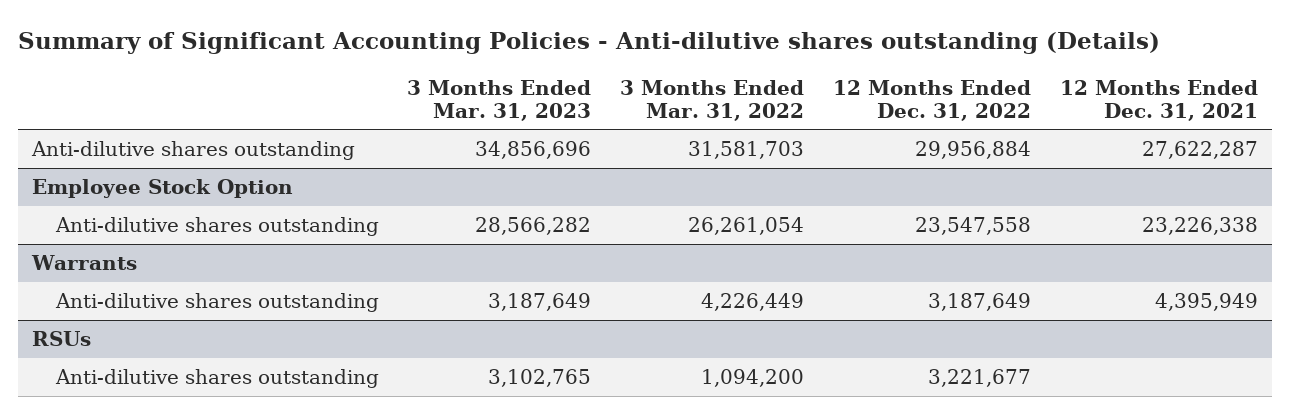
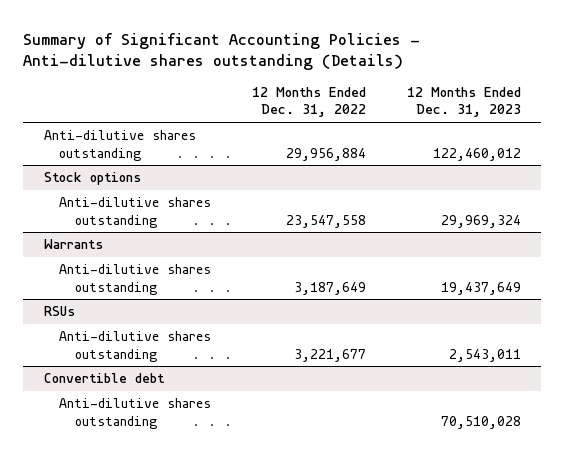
[407,79,592,121] 3 Months Ended Mar. 31, 2023 -> none
[620,79,805,121] 3 Months Ended Mar. 31, 2022 -> none
[1059,79,1258,121] 12 Months Ended Dec. 31, 2021 -> none
none -> [406,86,521,118] 12 Months Ended Dec. 31, 2023
[32,179,294,199] Employee Stock Option -> [43,172,141,186] Stock options
none -> [43,373,165,384] Convertible debt
none -> [59,398,212,429] Anti-dilutive shares outstanding

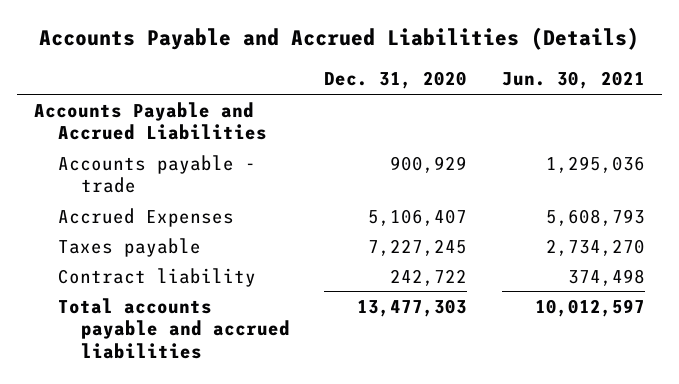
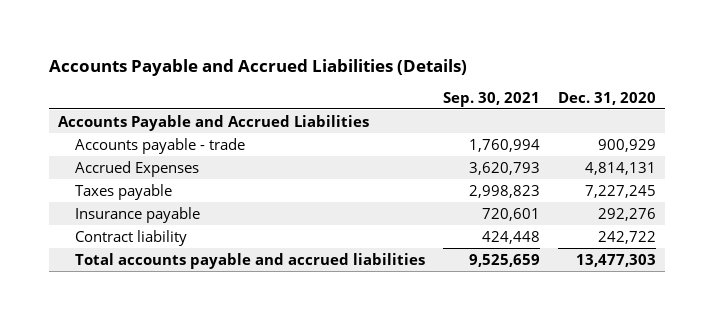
[501,71,645,90] Jun. 30, 2021 -> none
none -> [442,91,540,107] Sep. 30, 2021
[368,208,468,226] 5,106,407 -> [584,161,656,175] 4,814,131
none -> [74,206,200,223] Insurance payable

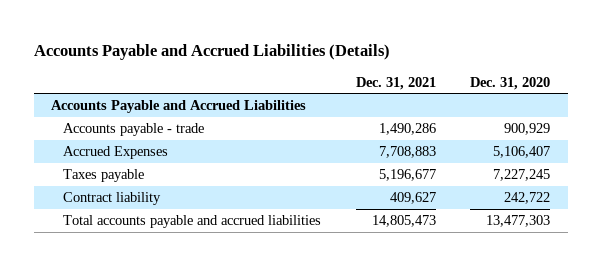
[442,91,540,107] Sep. 30, 2021 -> none
none -> [355,76,436,90] Dec. 31, 2021
[584,161,656,175] 4,814,131 -> [493,146,551,159] 5,106,407
[74,206,200,223] Insurance payable -> none

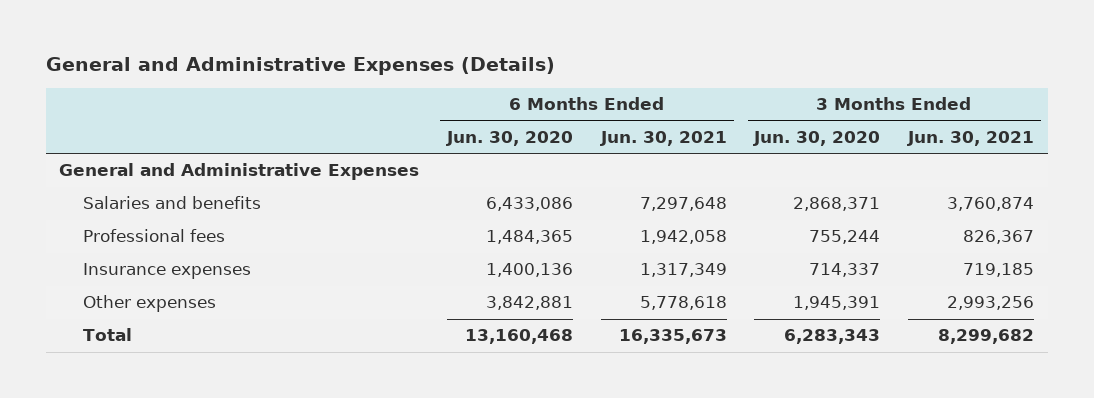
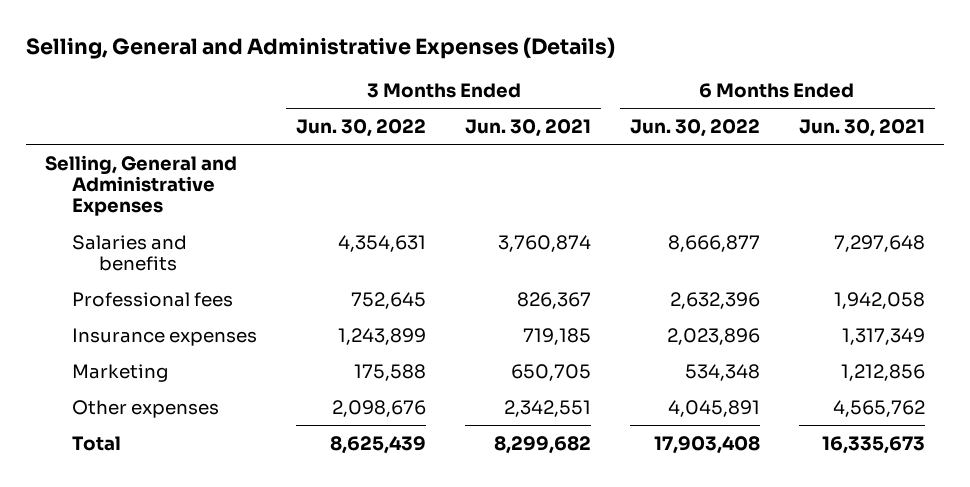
[45,57,555,76] General and Administrative Expenses (Details) -> [25,37,615,60] Selling, General and Administrative Expenses (Details)
[446,131,574,147] Jun. 30, 2020 -> none
[753,131,881,147] Jun. 30, 2020 -> none
none -> [296,119,427,138] Jun. 30, 2022
none -> [629,119,760,138] Jun. 30, 2022
[59,163,420,181] General and Administrative Expenses -> [45,154,238,217] Selling, General and Administrative Expenses
none -> [72,363,169,382] Marketing
[639,296,727,311] 5,778,618 -> [832,399,925,417] 4,565,762
[947,296,1035,311] 2,993,256 -> [504,399,592,417] 2,342,551

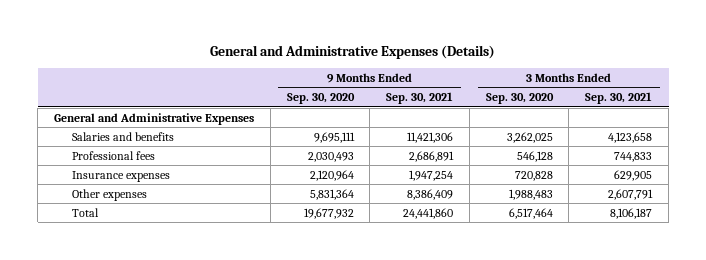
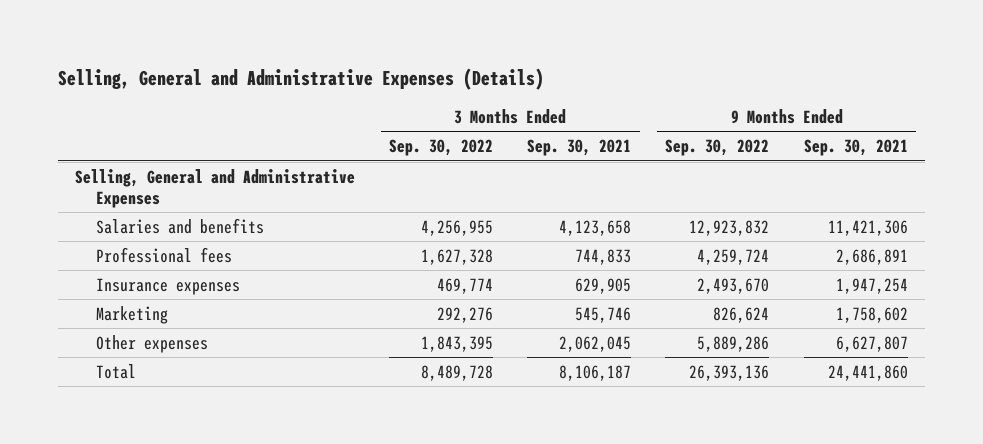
[210,45,496,60] General and Administrative Expenses (Details) -> [57,67,544,90] Selling, General and Administrative Expenses (Details)
[286,93,355,105] Sep. 30, 2020 -> none
[485,93,554,105] Sep. 30, 2020 -> none
none -> [389,139,494,157] Sep. 30, 2022
none -> [665,139,770,157] Sep. 30, 2022
[54,112,255,125] General and Administrative Expenses -> [74,168,355,208] Selling, General and Administrative Expenses
none -> [96,305,169,324] Marketing
[407,188,454,200] 8,386,409 -> [835,335,908,352] 6,627,807
[608,188,654,200] 2,607,791 -> [559,335,632,352] 2,062,045

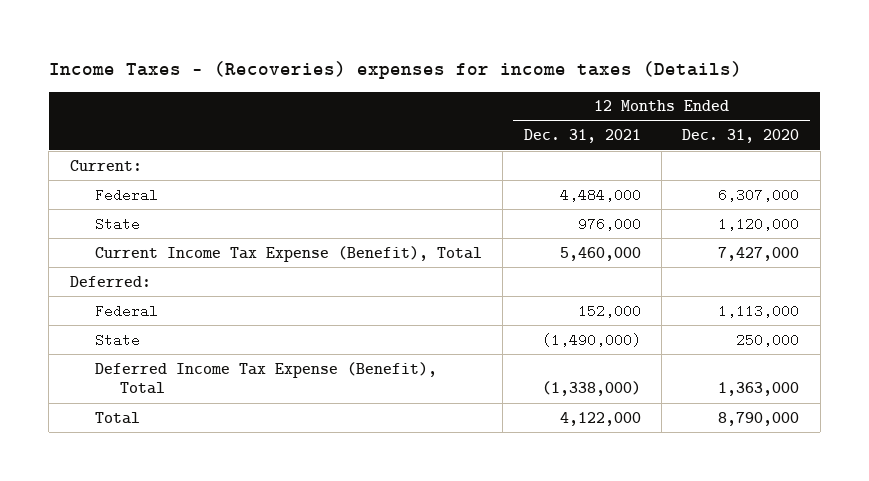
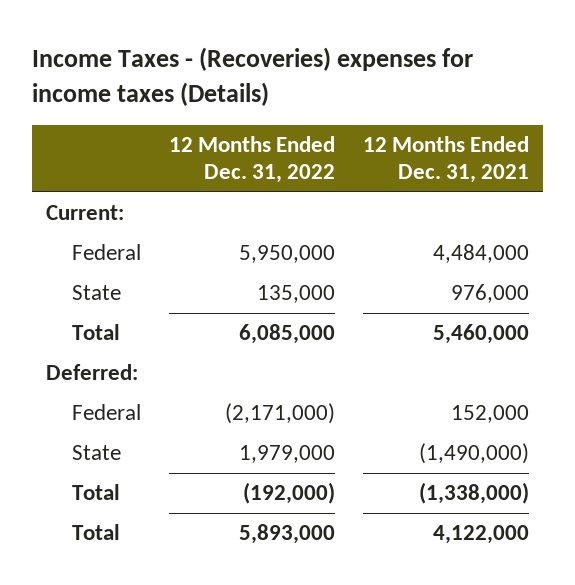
[682,129,800,144] Dec. 31, 2020 -> none
none -> [168,135,335,184] 12 Months Ended Dec. 31, 2022
[94,245,482,262] Current Income Tax Expense (Benefit), Total -> [71,324,120,341] Total
[94,361,437,395] Deferred Income Tax Expense (Benefit), Total -> [71,484,120,501] Total

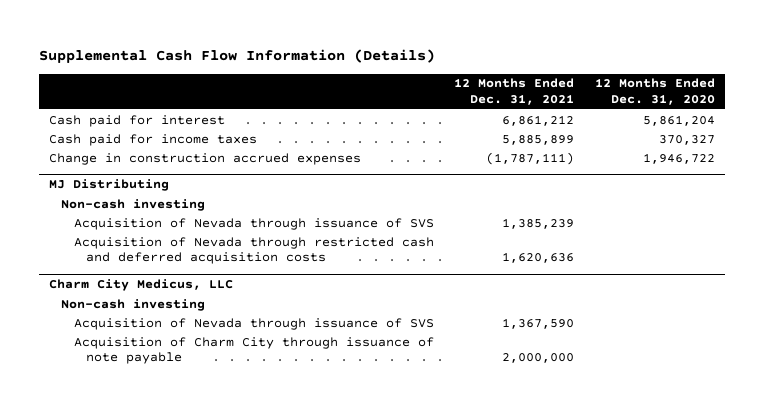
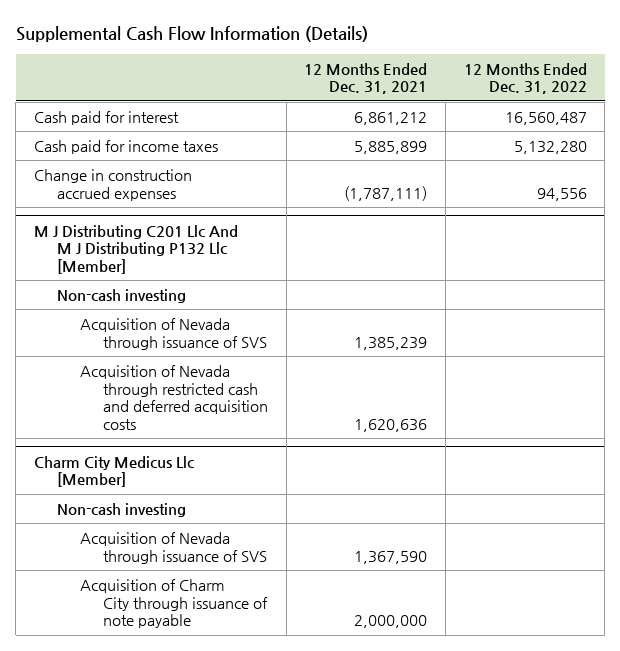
[594,78,715,105] 12 Months Ended Dec. 31, 2020 -> none
none -> [463,62,587,95] 12 Months Ended Dec. 31, 2022
[49,179,170,192] MJ Distributing -> [33,224,238,275] M J Distributing C201 Llc And M J Distributing P132 Llc [Member]
[49,279,234,292] Charm City Medicus, LLC -> [33,455,194,488] Charm City Medicus Llc [Member]

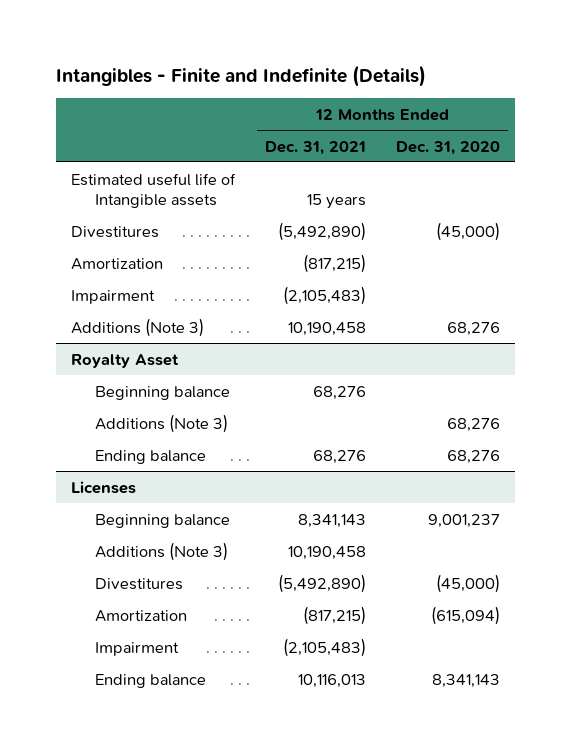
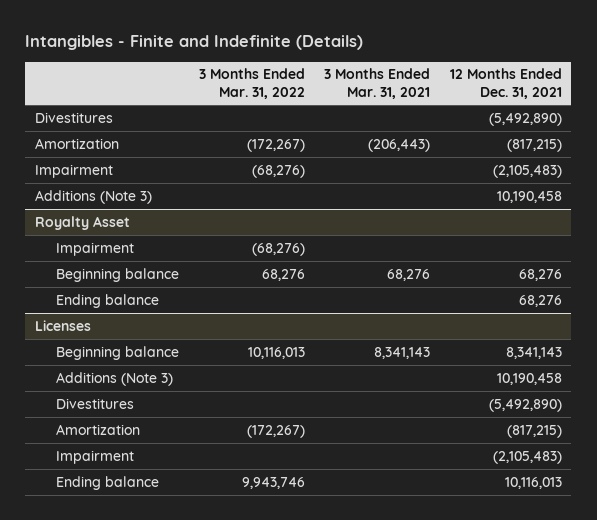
[396,140,501,155] Dec. 31, 2020 -> none
none -> [198,68,305,99] 3 Months Ended Mar. 31, 2022
none -> [324,68,431,99] 3 Months Ended Mar. 31, 2021
[70,172,236,208] Estimated useful life of Intangible assets -> none
none -> [56,241,135,256] Impairment
[94,413,228,433] Additions (Note 3) -> none

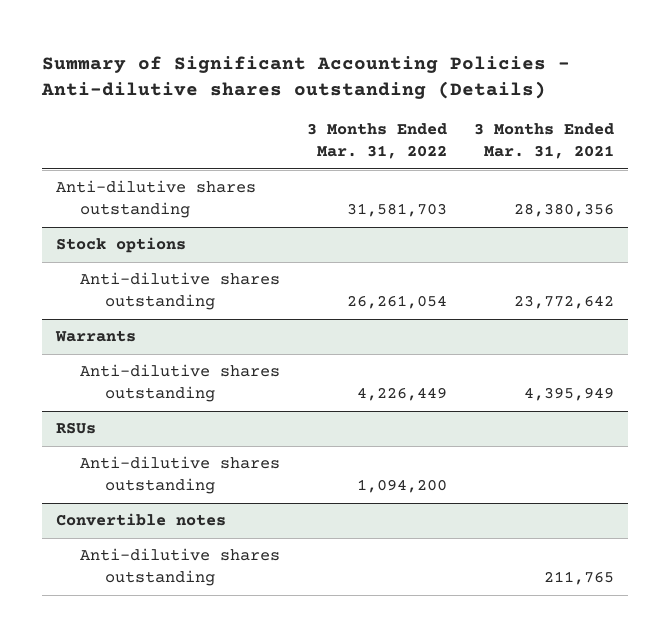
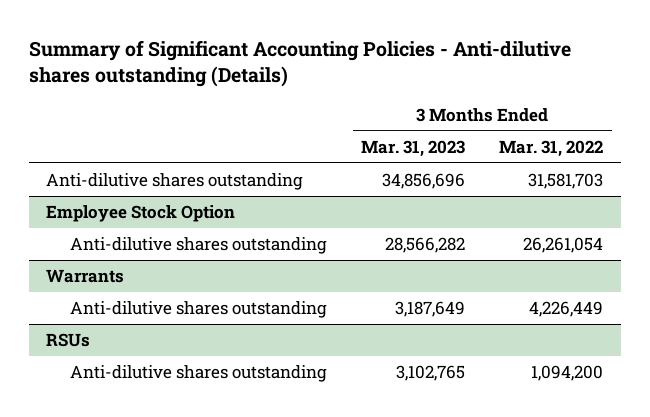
[474,123,615,159] 3 Months Ended Mar. 31, 2021 -> none
none -> [361,139,466,157] Mar. 31, 2023
[55,237,186,254] Stock options -> [46,205,236,223] Employee Stock Option
[55,513,226,527] Convertible notes -> none
[80,548,281,587] Anti-dilutive shares outstanding -> none

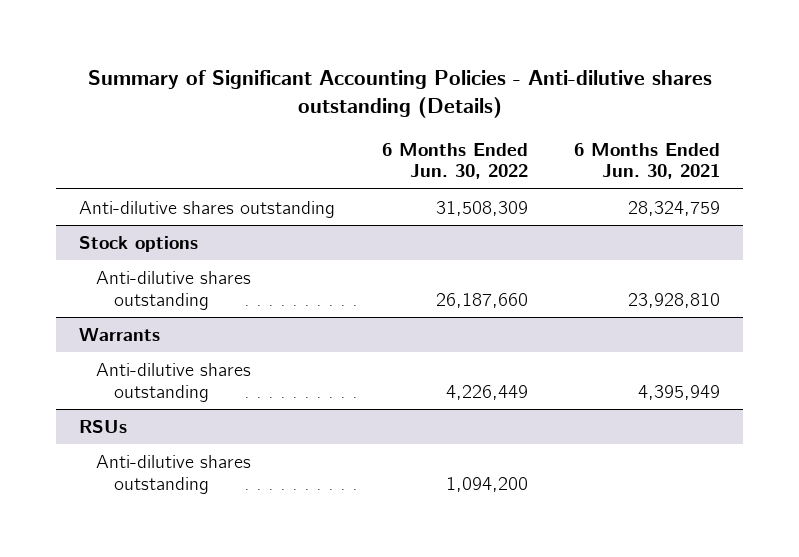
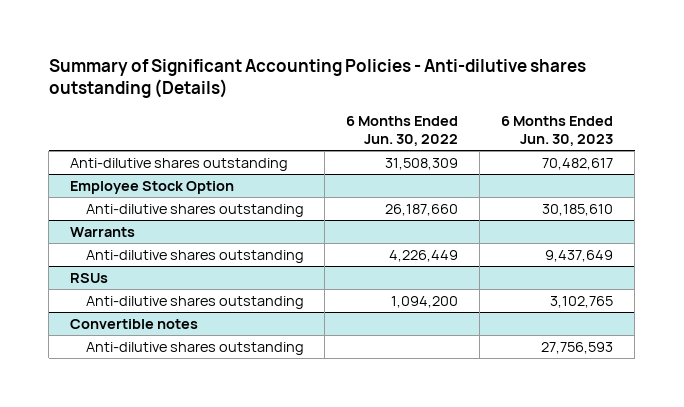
[574,142,721,180] 6 Months Ended Jun. 30, 2021 -> none
none -> [501,115,614,147] 6 Months Ended Jun. 30, 2023
[79,236,199,253] Stock options -> [70,180,235,194] Employee Stock Option
none -> [70,318,199,329] Convertible notes
none -> [85,341,304,355] Anti-dilutive shares outstanding

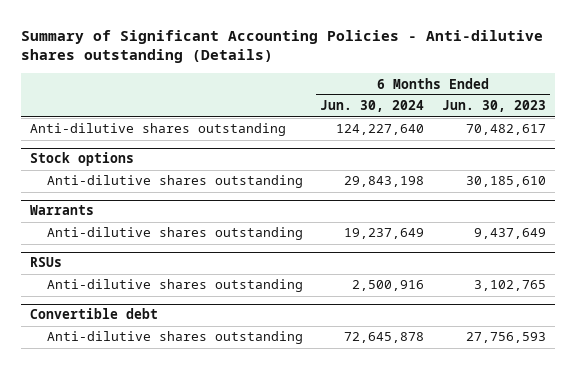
[346,115,459,147] 6 Months Ended Jun. 30, 2022 -> none
none -> [320,100,425,113] Jun. 30, 2024
[70,180,235,194] Employee Stock Option -> [29,152,134,167] Stock options
[70,318,199,329] Convertible notes -> [29,308,158,320] Convertible debt

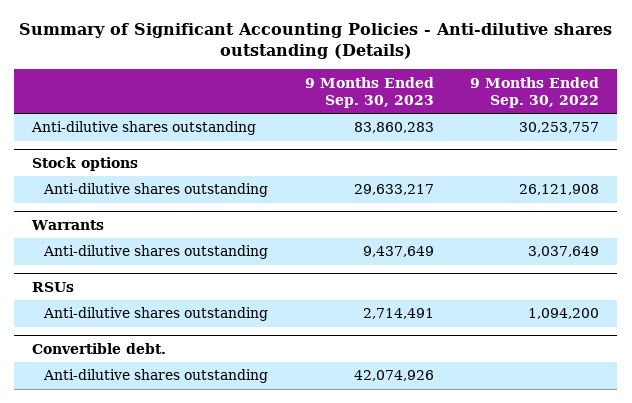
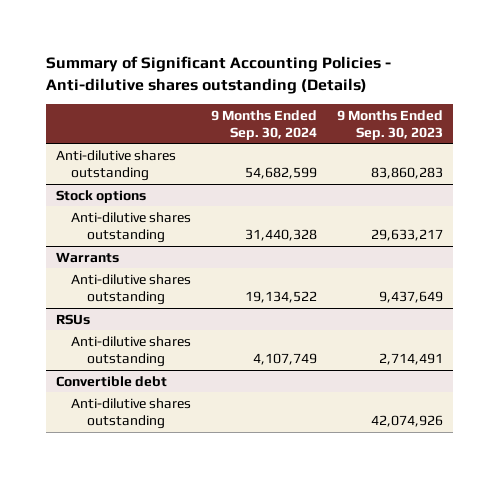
[470,76,600,108] 9 Months Ended Sep. 30, 2022 -> none
none -> [211,109,318,140] 9 Months Ended Sep. 30, 2024
[32,342,167,354] Convertible debt. -> [55,375,167,387] Convertible debt

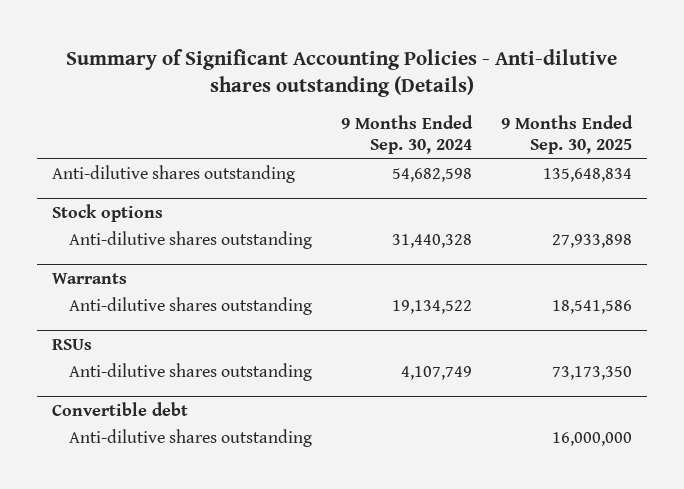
[336,109,443,140] 9 Months Ended Sep. 30, 2023 -> none
none -> [501,115,634,155] 9 Months Ended Sep. 30, 2025
[245,166,318,179] 54,682,599 -> [392,168,473,183] 54,682,598

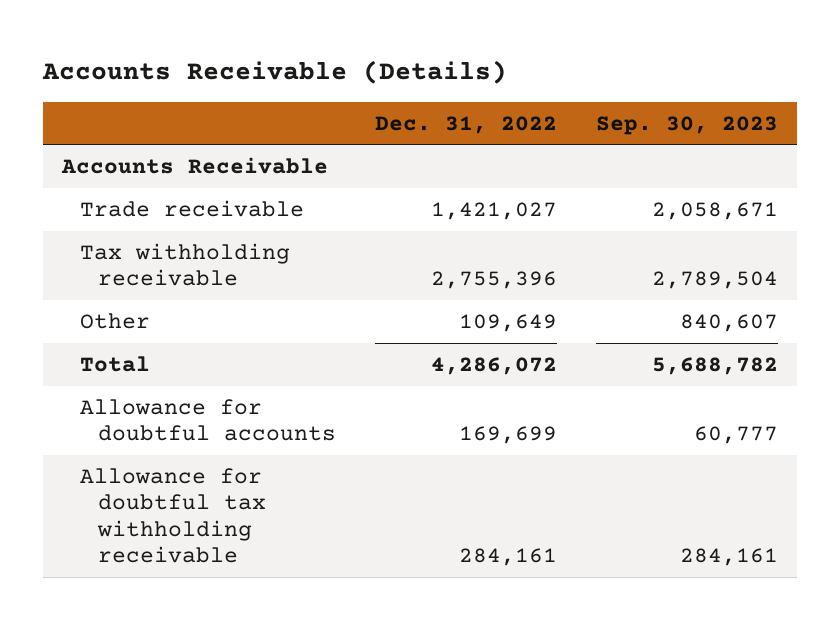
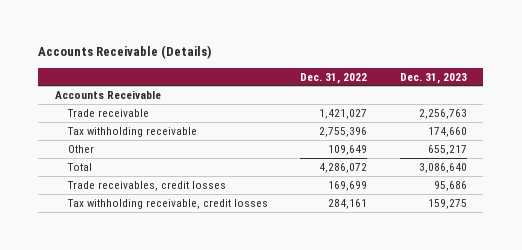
[595,115,778,135] Sep. 30, 2023 -> none
none -> [399,72,467,84] Dec. 31, 2023
[80,398,337,442] Allowance for doubtful accounts -> [66,181,226,192] Trade receivables, credit losses
[80,467,267,564] Allowance for doubtful tax withholding receivable -> [66,199,268,210] Tax withholding receivable, credit losses

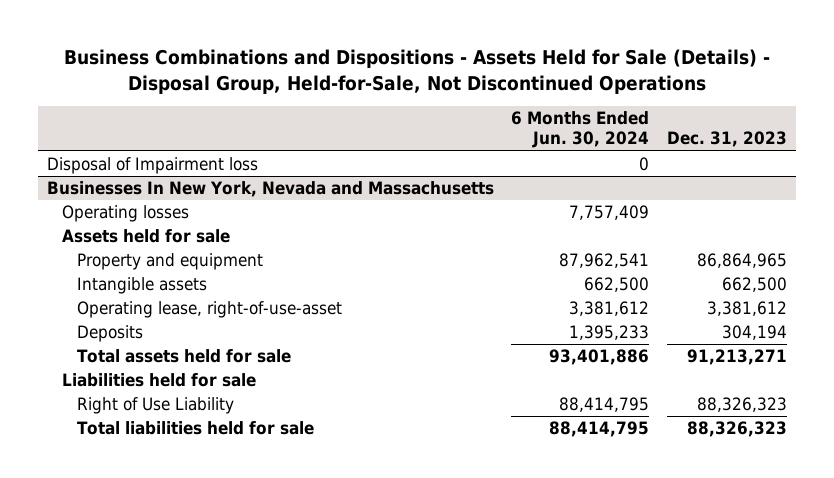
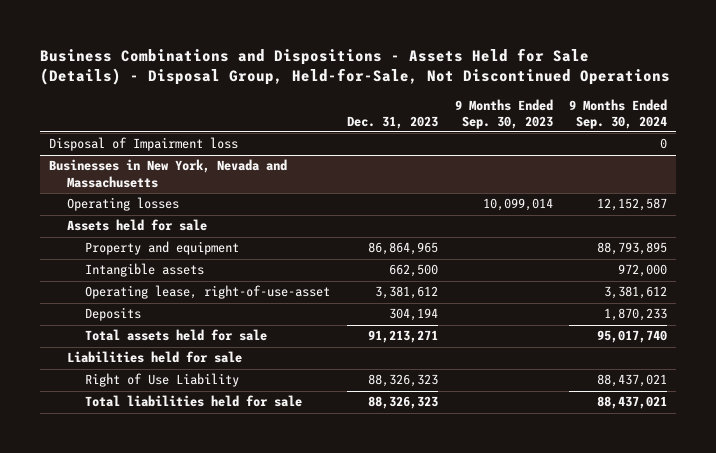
[511,111,650,149] 6 Months Ended Jun. 30, 2024 -> none
none -> [454,98,553,129] 9 Months Ended Sep. 30, 2023
none -> [569,98,668,129] 9 Months Ended Sep. 30, 2024
[47,181,495,198] Businesses In New York, Nevada and Massachusetts -> [48,159,287,188] Businesses in New York, Nevada and Massachusetts

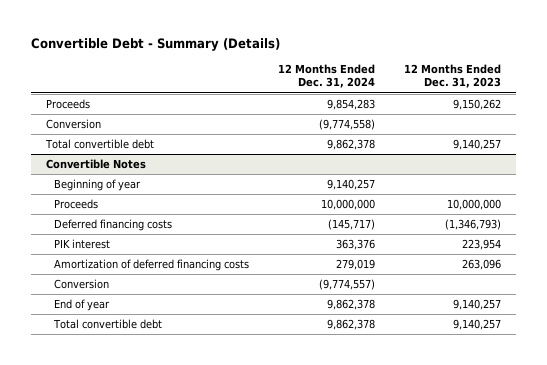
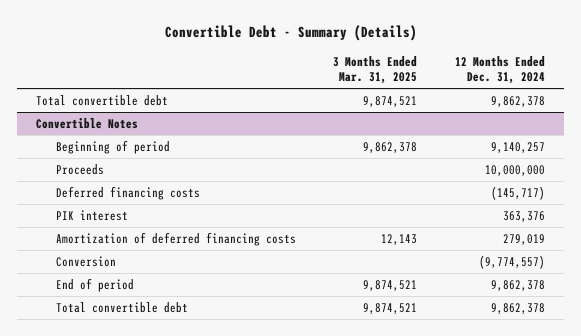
[404,64,502,89] 12 Months Ended Dec. 31, 2023 -> none
none -> [333,55,418,84] 3 Months Ended Mar. 31, 2025
[45,99,90,110] Proceeds -> none
[45,119,101,130] Conversion -> none
[53,179,141,192] Beginning of year -> [55,140,170,155] Beginning of period
[53,299,110,312] End of year -> [55,278,134,293] End of period

